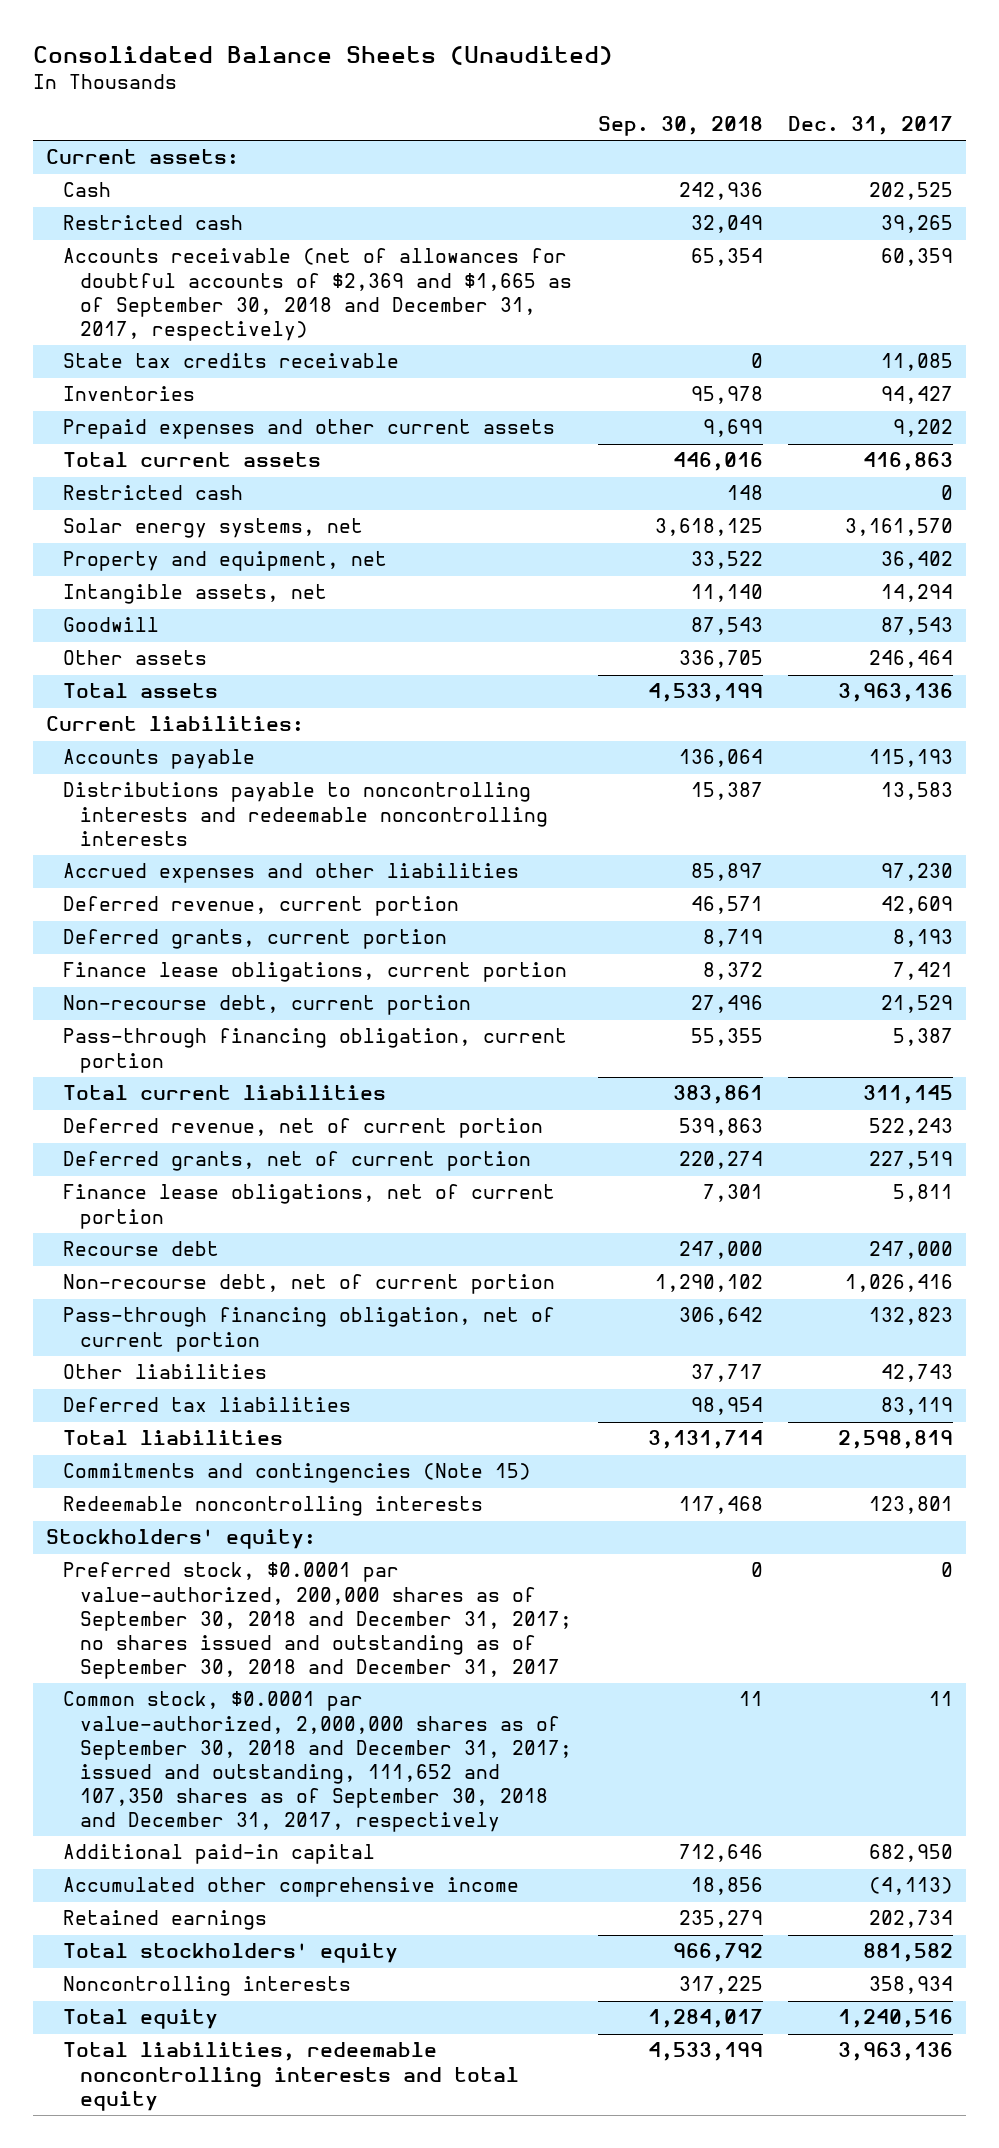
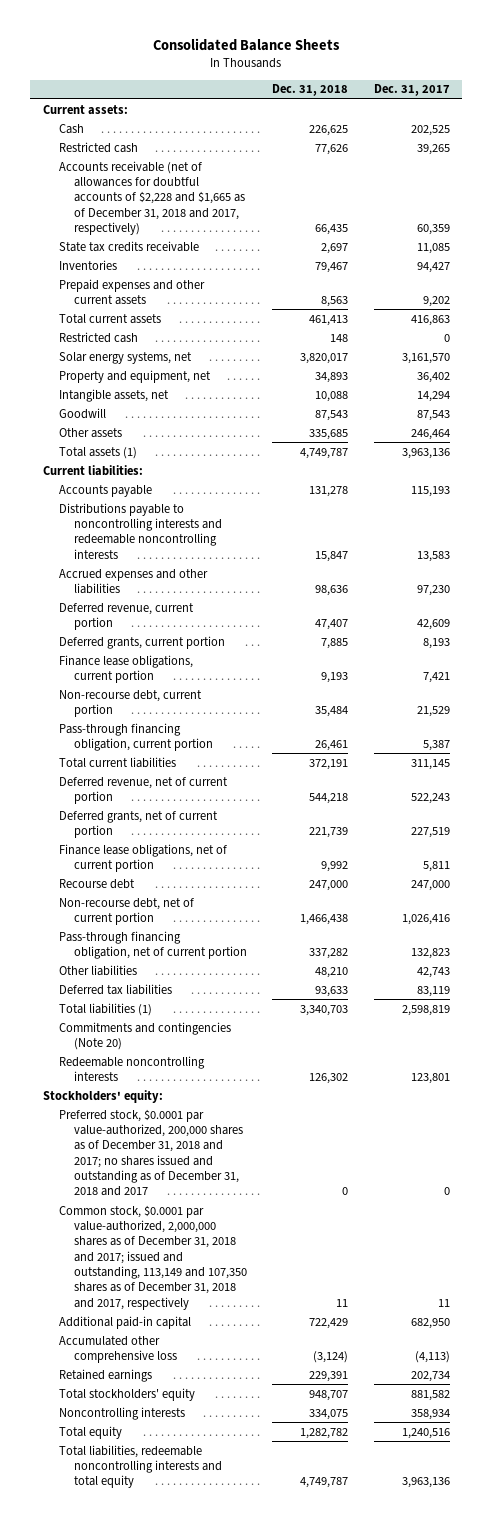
[33,45,614,65] Consolidated Balance Sheets (Unaudited) -> [153,37,341,51] Consolidated Balance Sheets
[597,116,763,137] Sep. 30, 2018 -> none
none -> [272,84,349,97] Dec. 31, 2018
[63,248,573,341] Accounts receivable (net of allowances for doubtful accounts of $2,369 and $1,665 as of September 30, 2018 and December 31, 2017, respectively) -> [58,160,246,235] Accounts receivable (net of allowances for doubtful accounts of $2,228 and $1,665 as of December 31, 2018 and 2017, respectively)
[63,683,219,699] Total assets -> [58,446,137,459] Total assets (1)
[63,1430,284,1446] Total liabilities -> [58,1002,152,1016] Total liabilities (1)
[63,1463,532,1484] Commitments and contingencies (Note 15) -> [58,1021,231,1051] Commitments and contingencies (Note 20)
[63,1562,573,1679] Preferred stock, $0.0001 par value-authorized, 200,000 shares as of September 30, 2018 and December 31, 2017; no shares issued and outstanding as of September 30, 2018 and December 31, 2017 -> [58,1108,244,1197] Preferred stock, $0.0001 par value-authorized, 200,000 shares as of December 31, 2018 and 2017; no shares issued and outstanding as of December 31, 2018 and 2017
[63,1691,573,1833] Common stock, $0.0001 par value-authorized, 2,000,000 shares as of September 30, 2018 and December 31, 2017; issued and outstanding, 111,652 and 107,350 shares as of September 30, 2018 and December 31, 2017, respectively -> [58,1204,248,1310] Common stock, $0.0001 par value-authorized, 2,000,000 shares as of December 31, 2018 and 2017; issued and outstanding, 113,149 and 107,350 shares as of December 31, 2018 and 2017, respectively
[63,1877,520,1898] Accumulated other comprehensive income -> [58,1335,178,1364] Accumulated other comprehensive loss

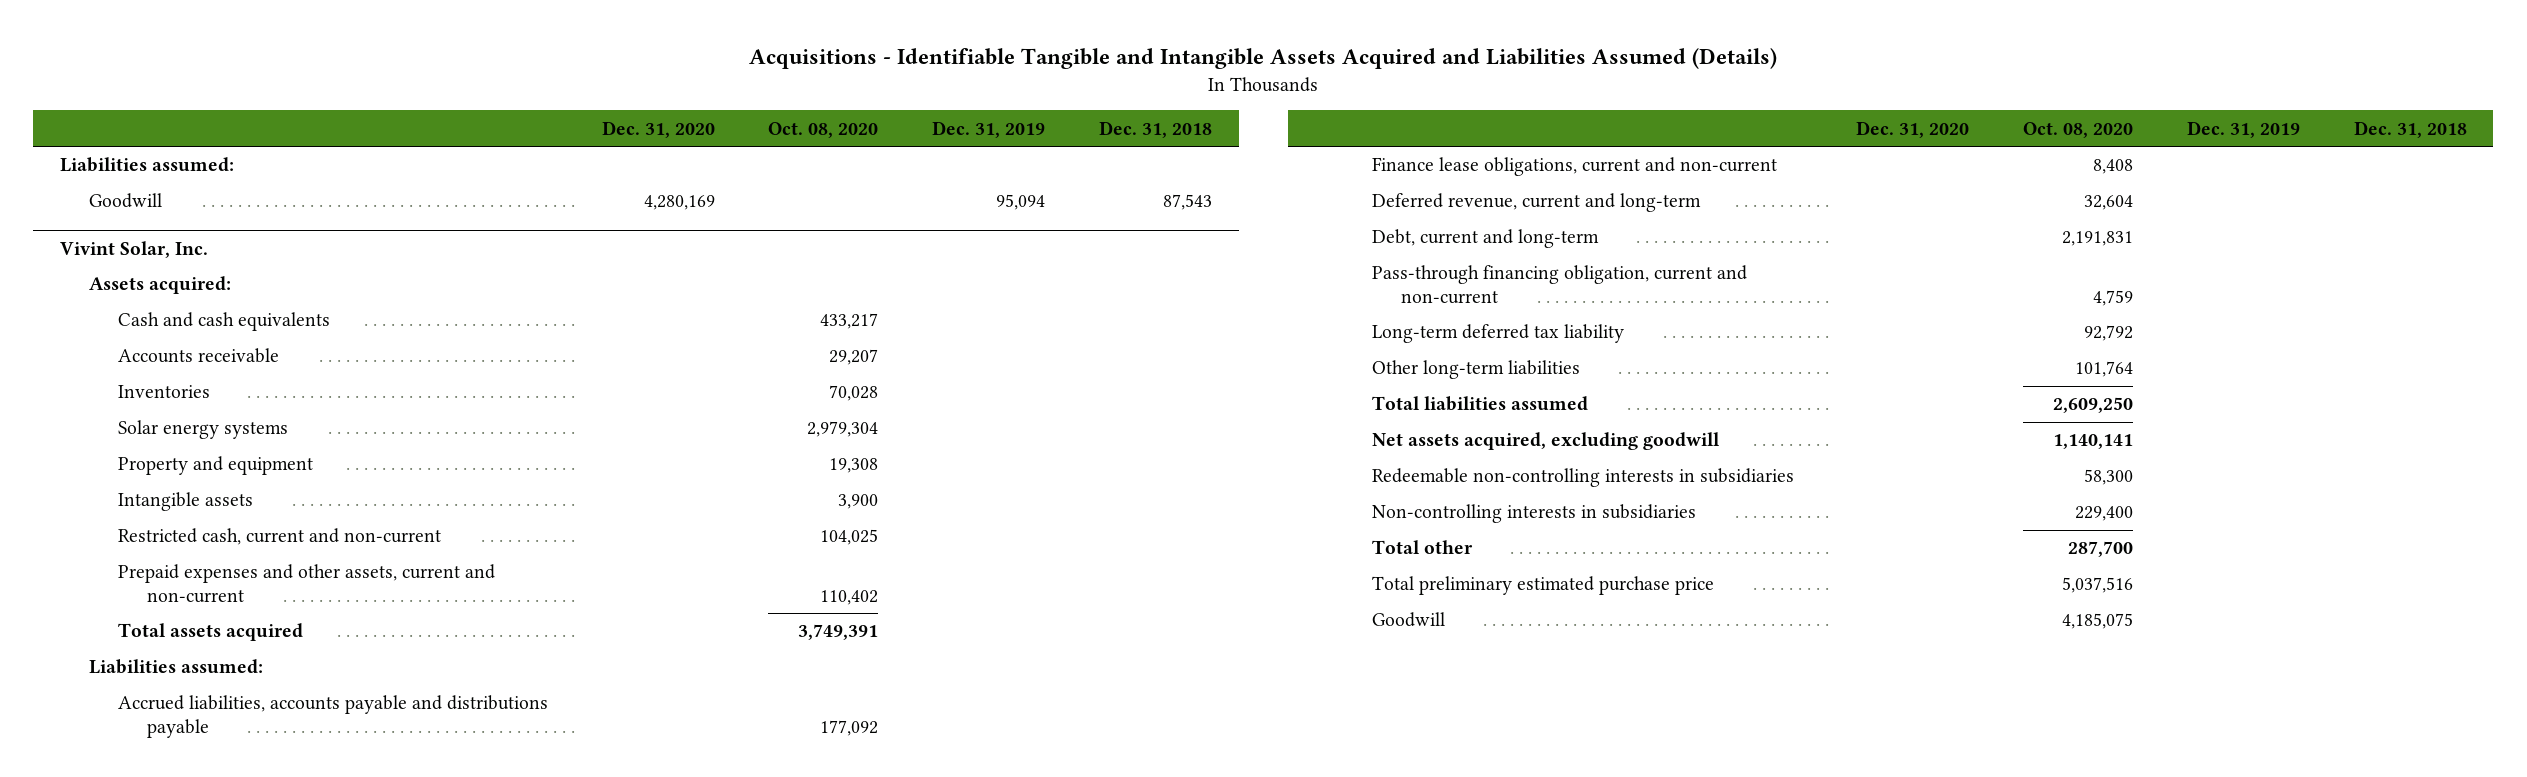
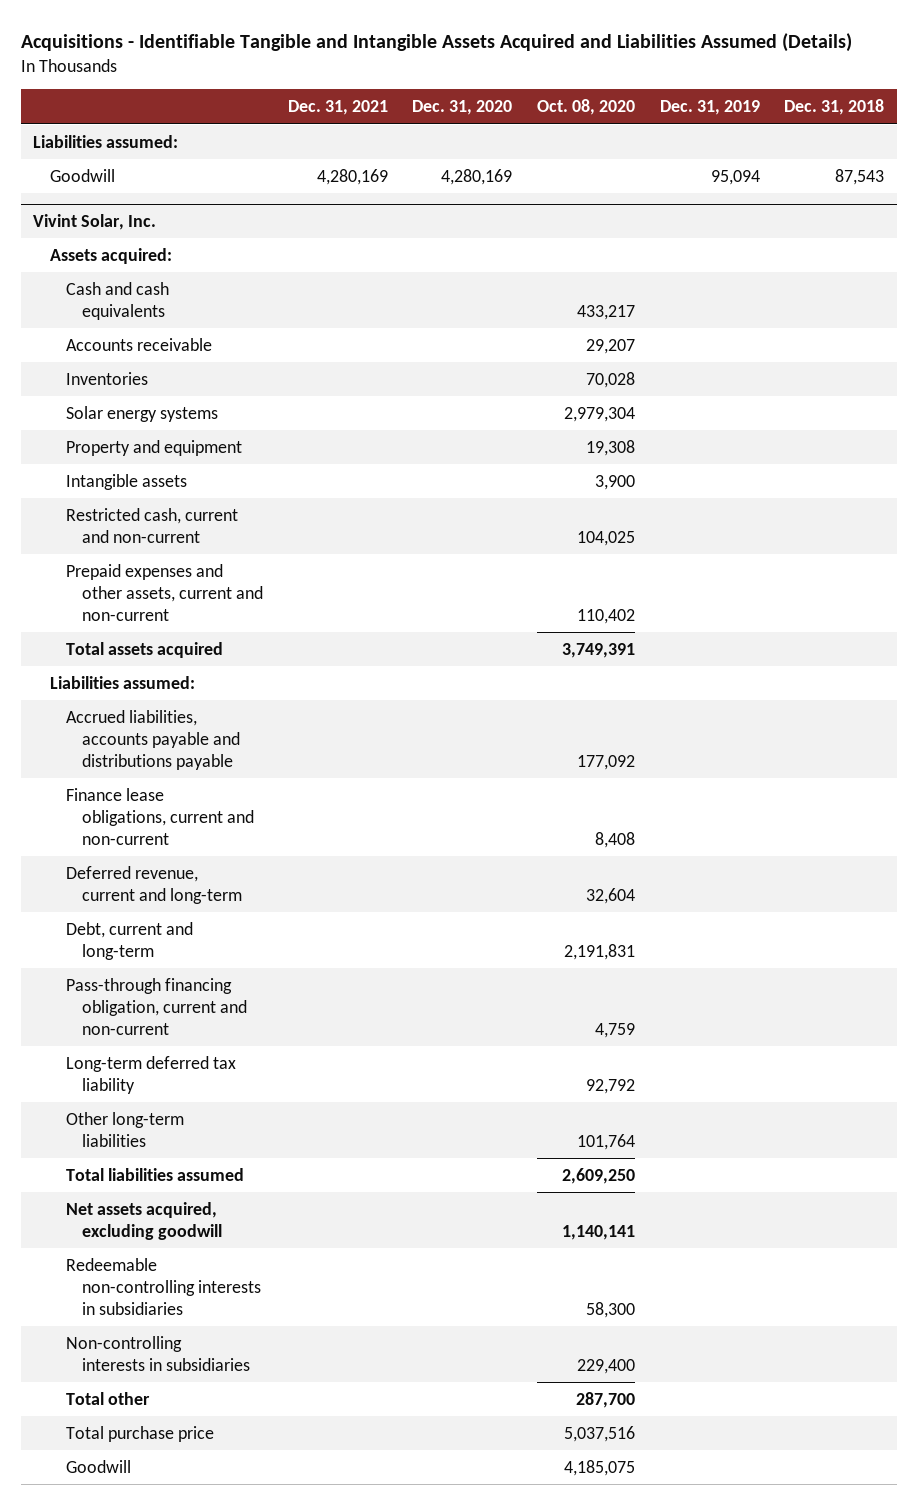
none -> [287,100,388,116] Dec. 31, 2021
[1372,576,1715,596] Total preliminary estimated purchase price -> [65,1425,214,1442] Total purchase price

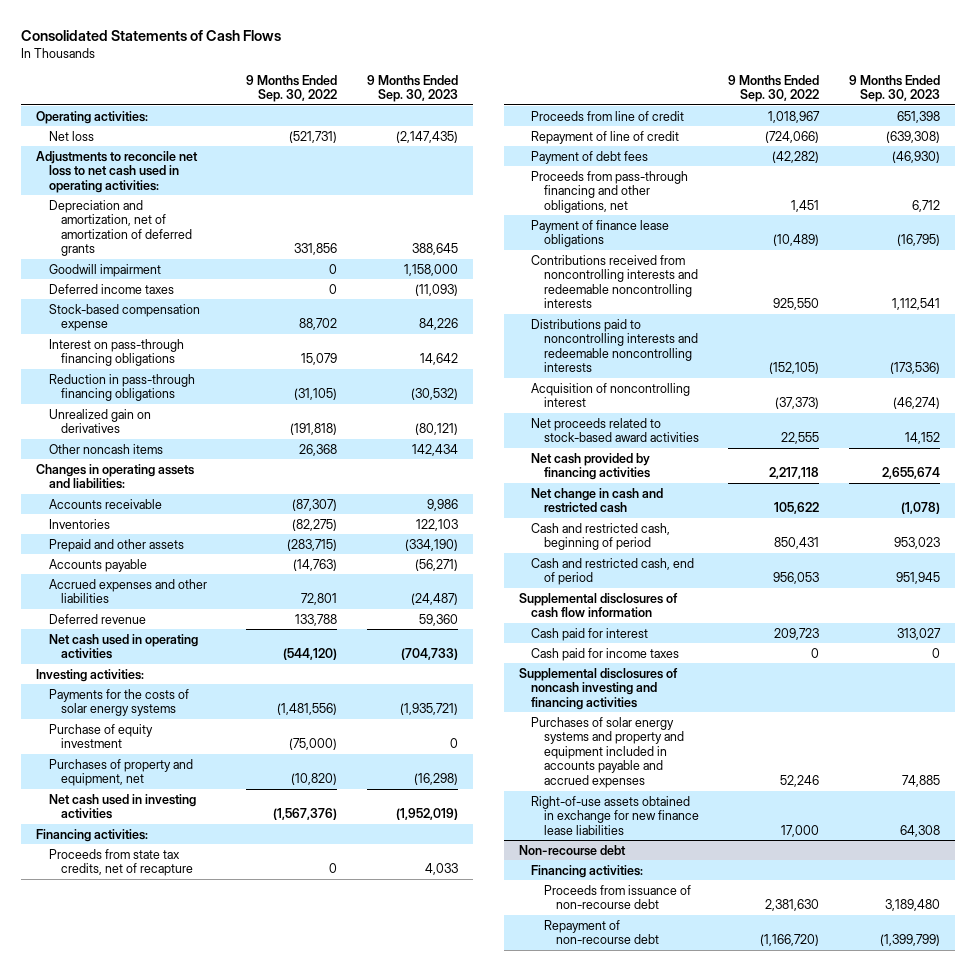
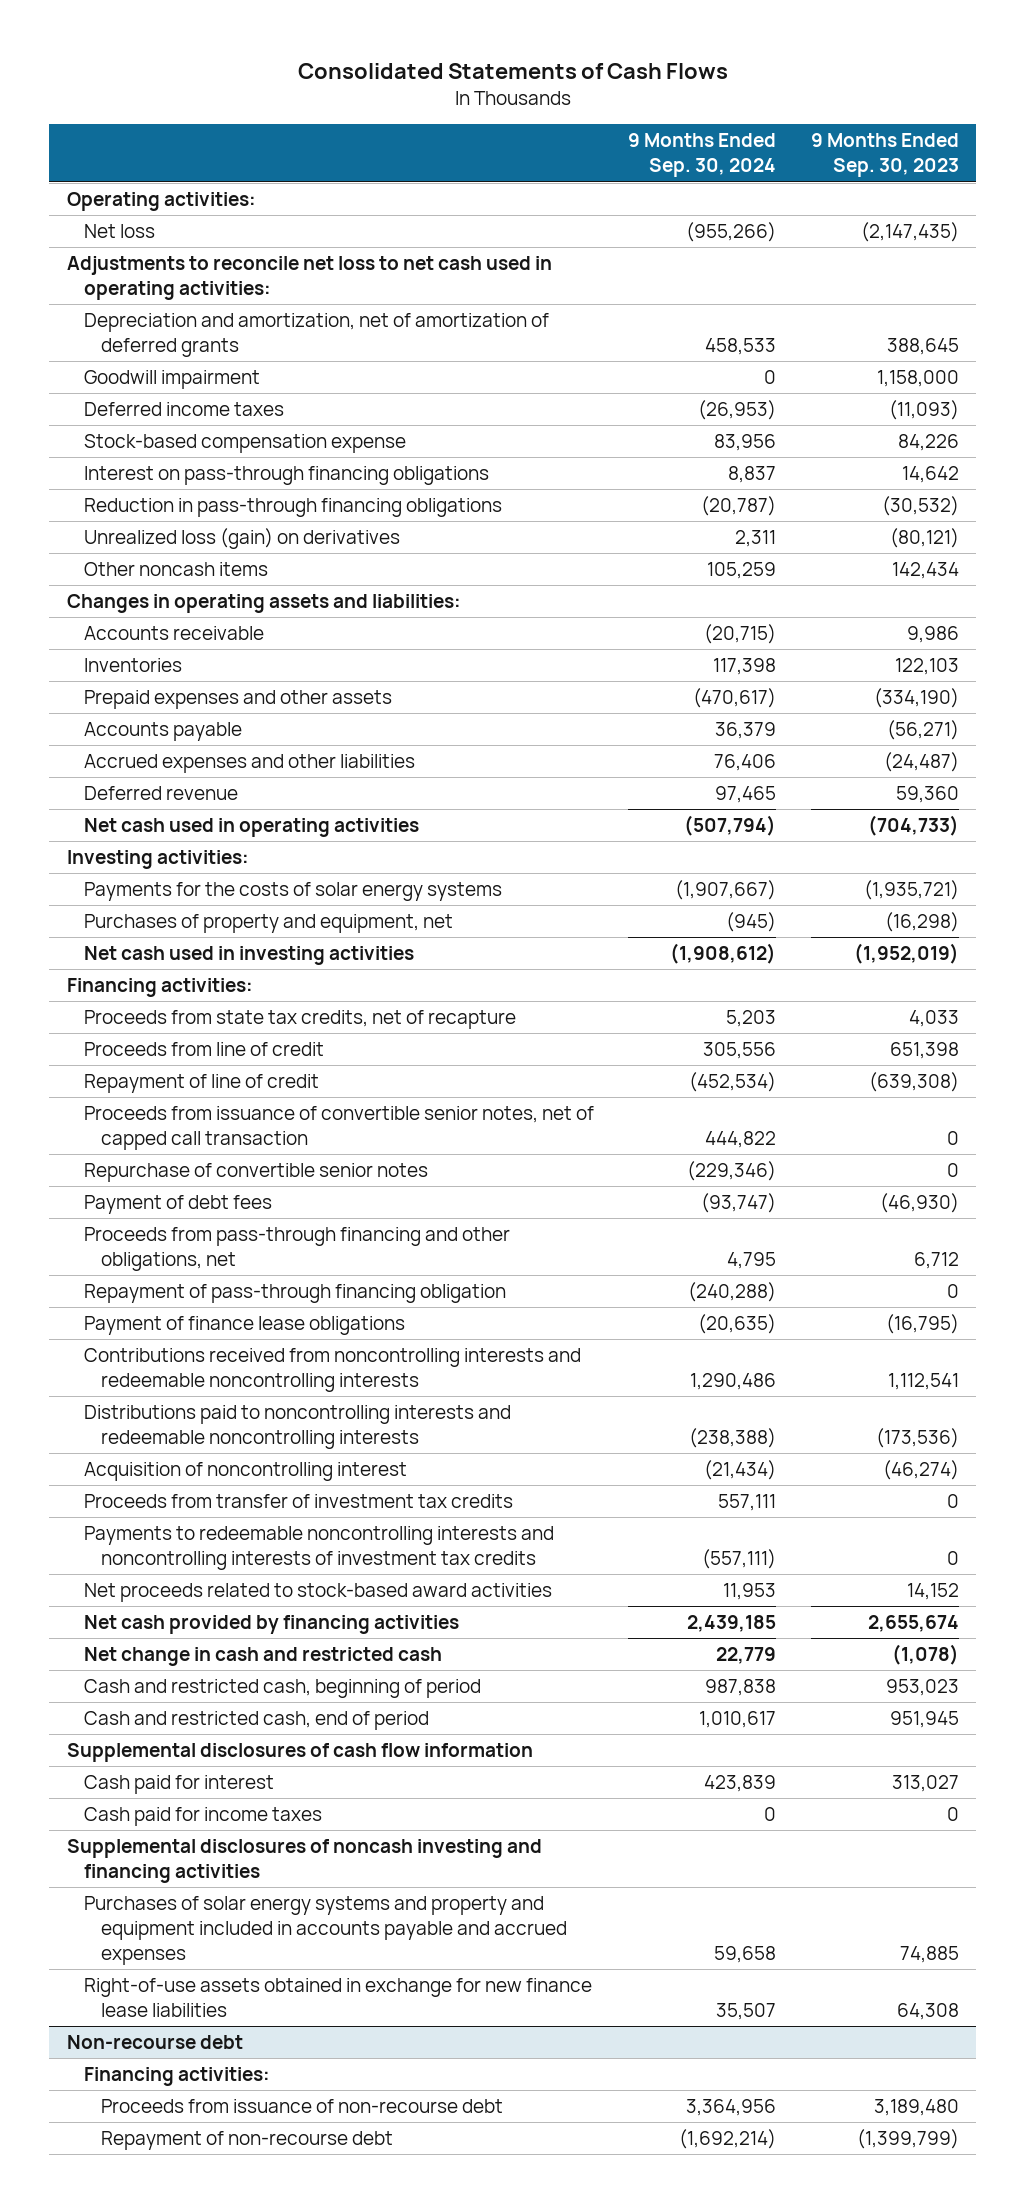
[246,74,338,103] 9 Months Ended Sep. 30, 2022 -> none
none -> [628,133,777,178] 9 Months Ended Sep. 30, 2024
[48,408,151,434] Unrealized gain on derivatives -> [83,528,400,550] Unrealized loss (gain) on derivatives
[48,538,184,552] Prepaid and other assets -> [83,690,392,710] Prepaid expenses and other assets
[48,723,153,749] Purchase of equity investment -> none
none -> [83,1106,594,1151] Proceeds from issuance of convertible senior notes, net of capped call transaction
none -> [83,1163,428,1183] Repurchase of convertible senior notes
none -> [83,1284,506,1304] Repayment of pass-through financing obligation
none -> [83,1494,513,1509] Proceeds from transfer of investment tax credits
none -> [83,1526,554,1571] Payments to redeemable noncontrolling interests and noncontrolling interests of investment tax credits

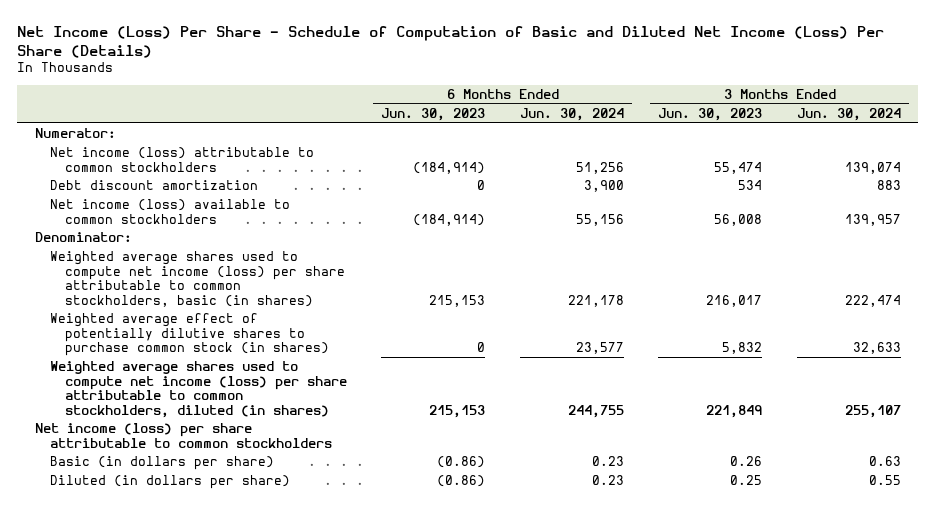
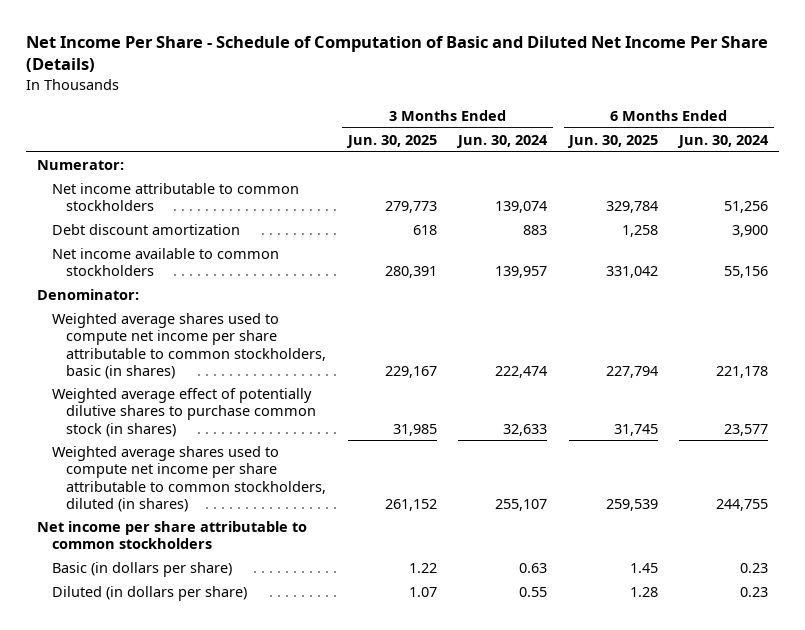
[17,25,885,58] Net Income (Loss) Per Share - Schedule of Computation of Basic and Diluted Net Income (Loss) Per Share (Details) -> [25,36,768,73] Net Income Per Share - Schedule of Computation of Basic and Diluted Net Income Per Share (Details)
[381,107,486,121] Jun. 30, 2023 -> none
[658,107,763,121] Jun. 30, 2023 -> none
none -> [345,134,437,148] Jun. 30, 2025
none -> [566,134,658,148] Jun. 30, 2025
[49,147,314,172] Net income (loss) attributable to common stockholders -> [51,183,299,212] Net income attributable to common stockholders
[49,199,290,224] Net income (loss) available to common stockholders -> [51,248,279,277] Net income available to common stockholders
[49,251,345,307] Weighted average shares used to compute net income (loss) per share attributable to common stockholders, basic (in shares) -> [51,313,327,379] Weighted average shares used to compute net income per share attributable to common stockholders, basic (in shares)
[49,361,347,418] Weighted average shares used to compute net income (loss) per share attributable to common stockholders, diluted (in shares) -> [51,446,327,512] Weighted average shares used to compute net income per share attributable to common stockholders, diluted (in shares)
[34,423,332,448] Net income (loss) per share attributable to common stockholders -> [36,521,307,550] Net income per share attributable to common stockholders

